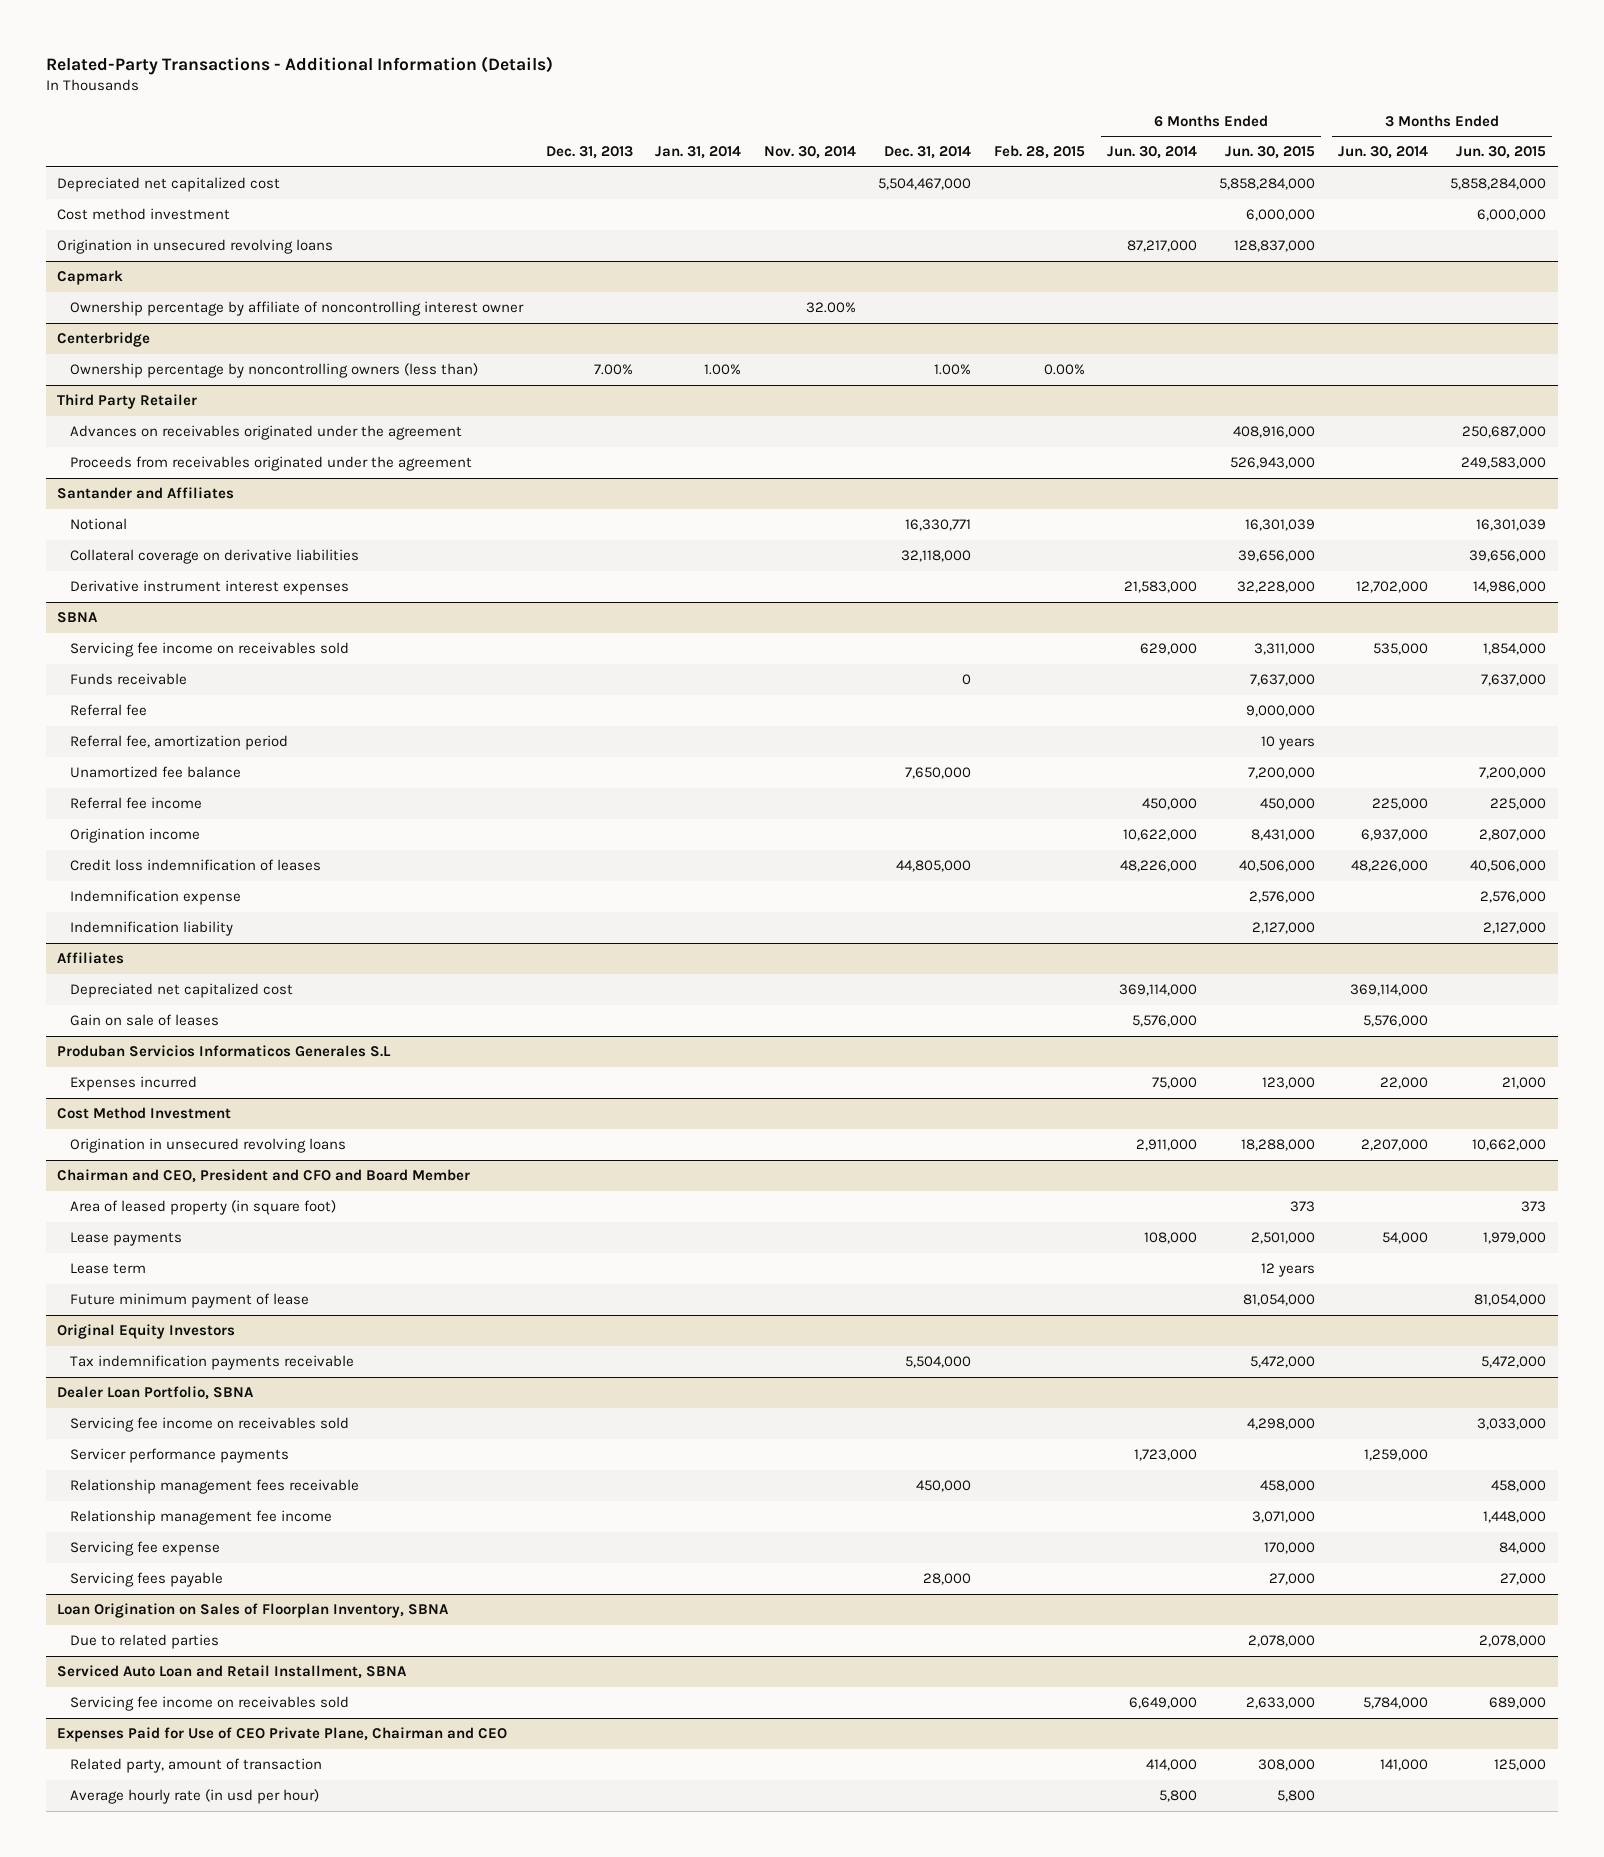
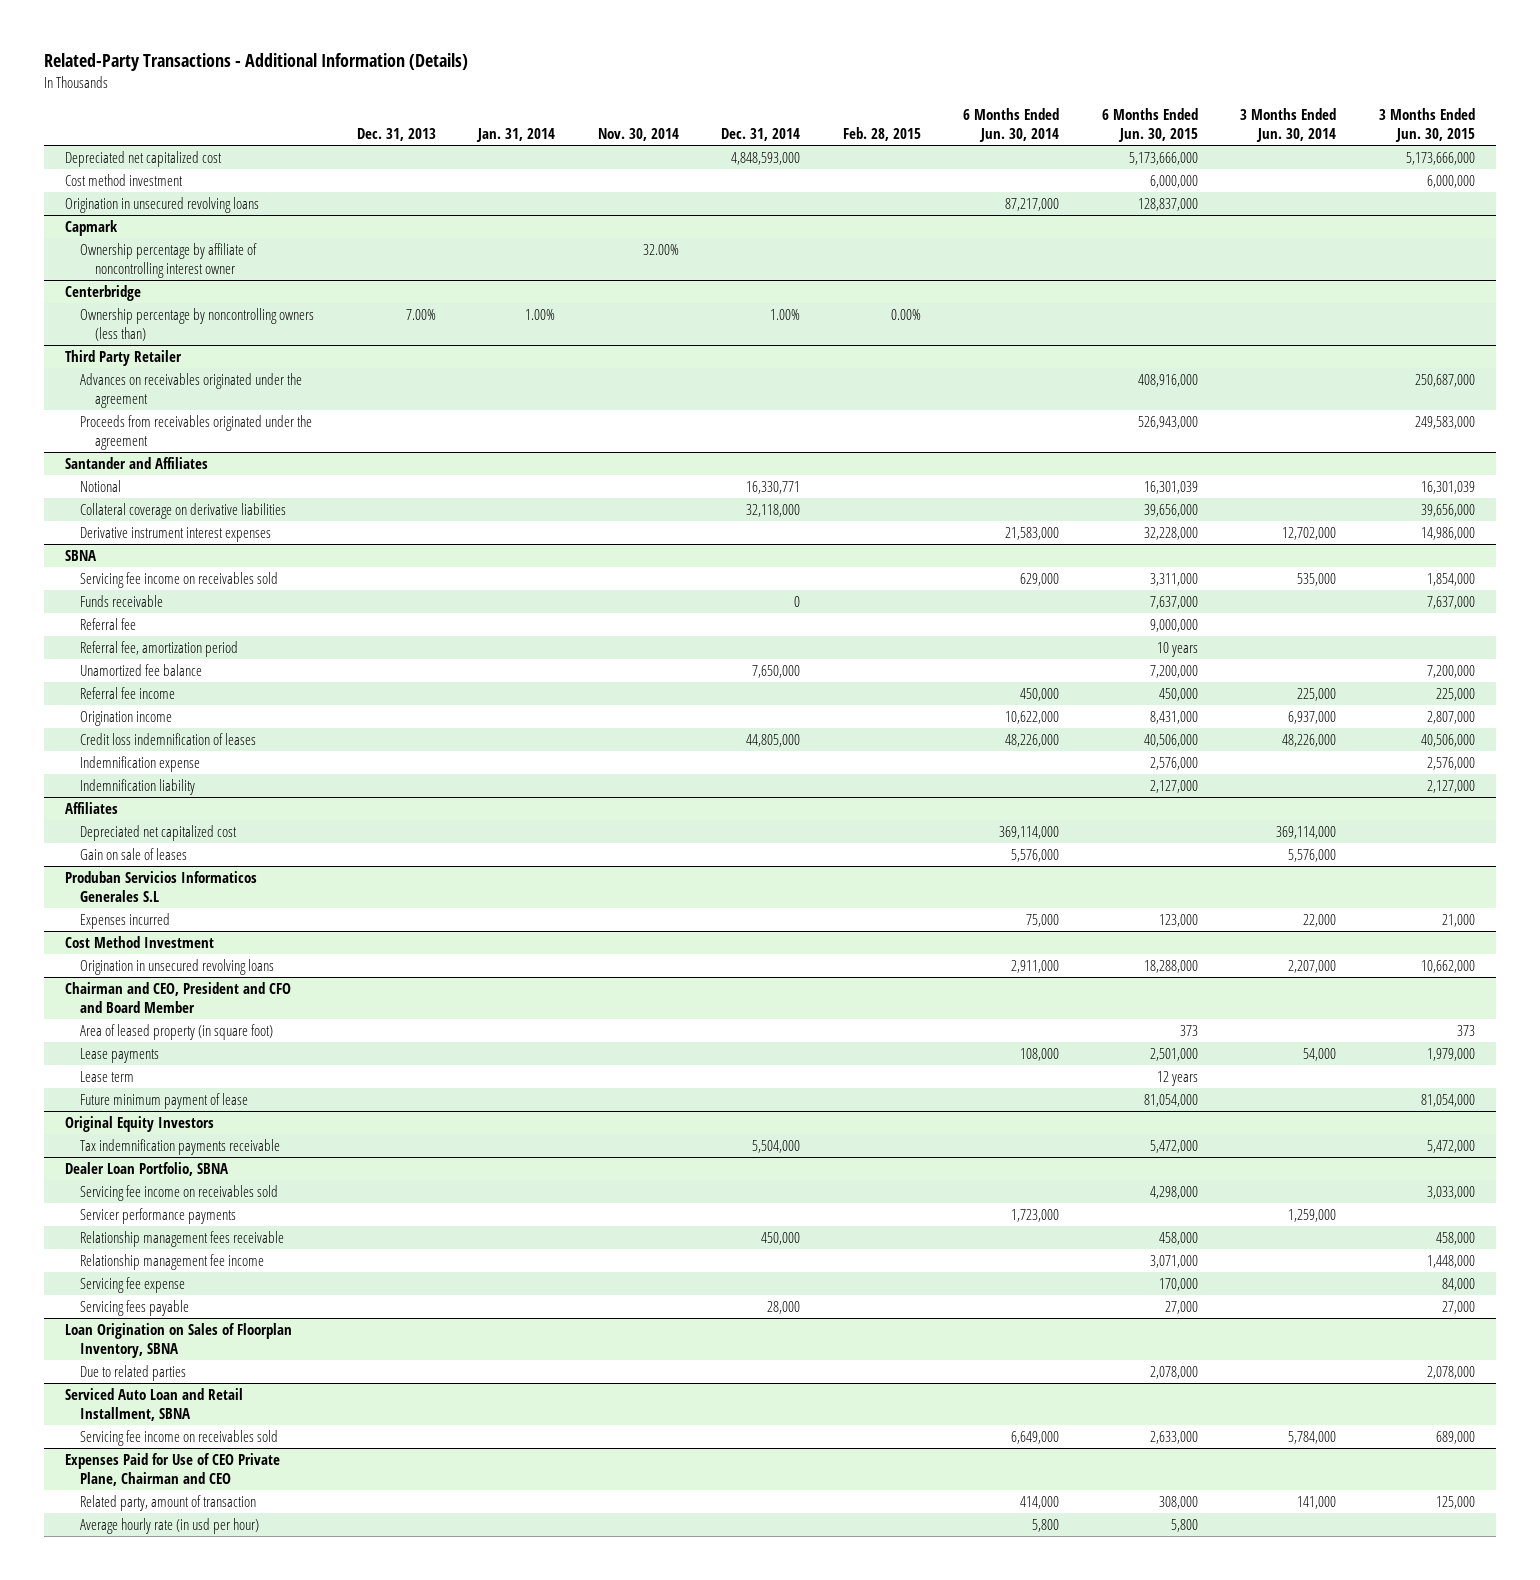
[878,178,972,191] 5,504,467,000 -> [731,152,801,166] 4,848,593,000
[1219,178,1316,191] 5,858,284,000 -> [1128,152,1198,166] 5,173,666,000
[1450,178,1547,191] 5,858,284,000 -> [1405,152,1475,166] 5,173,666,000

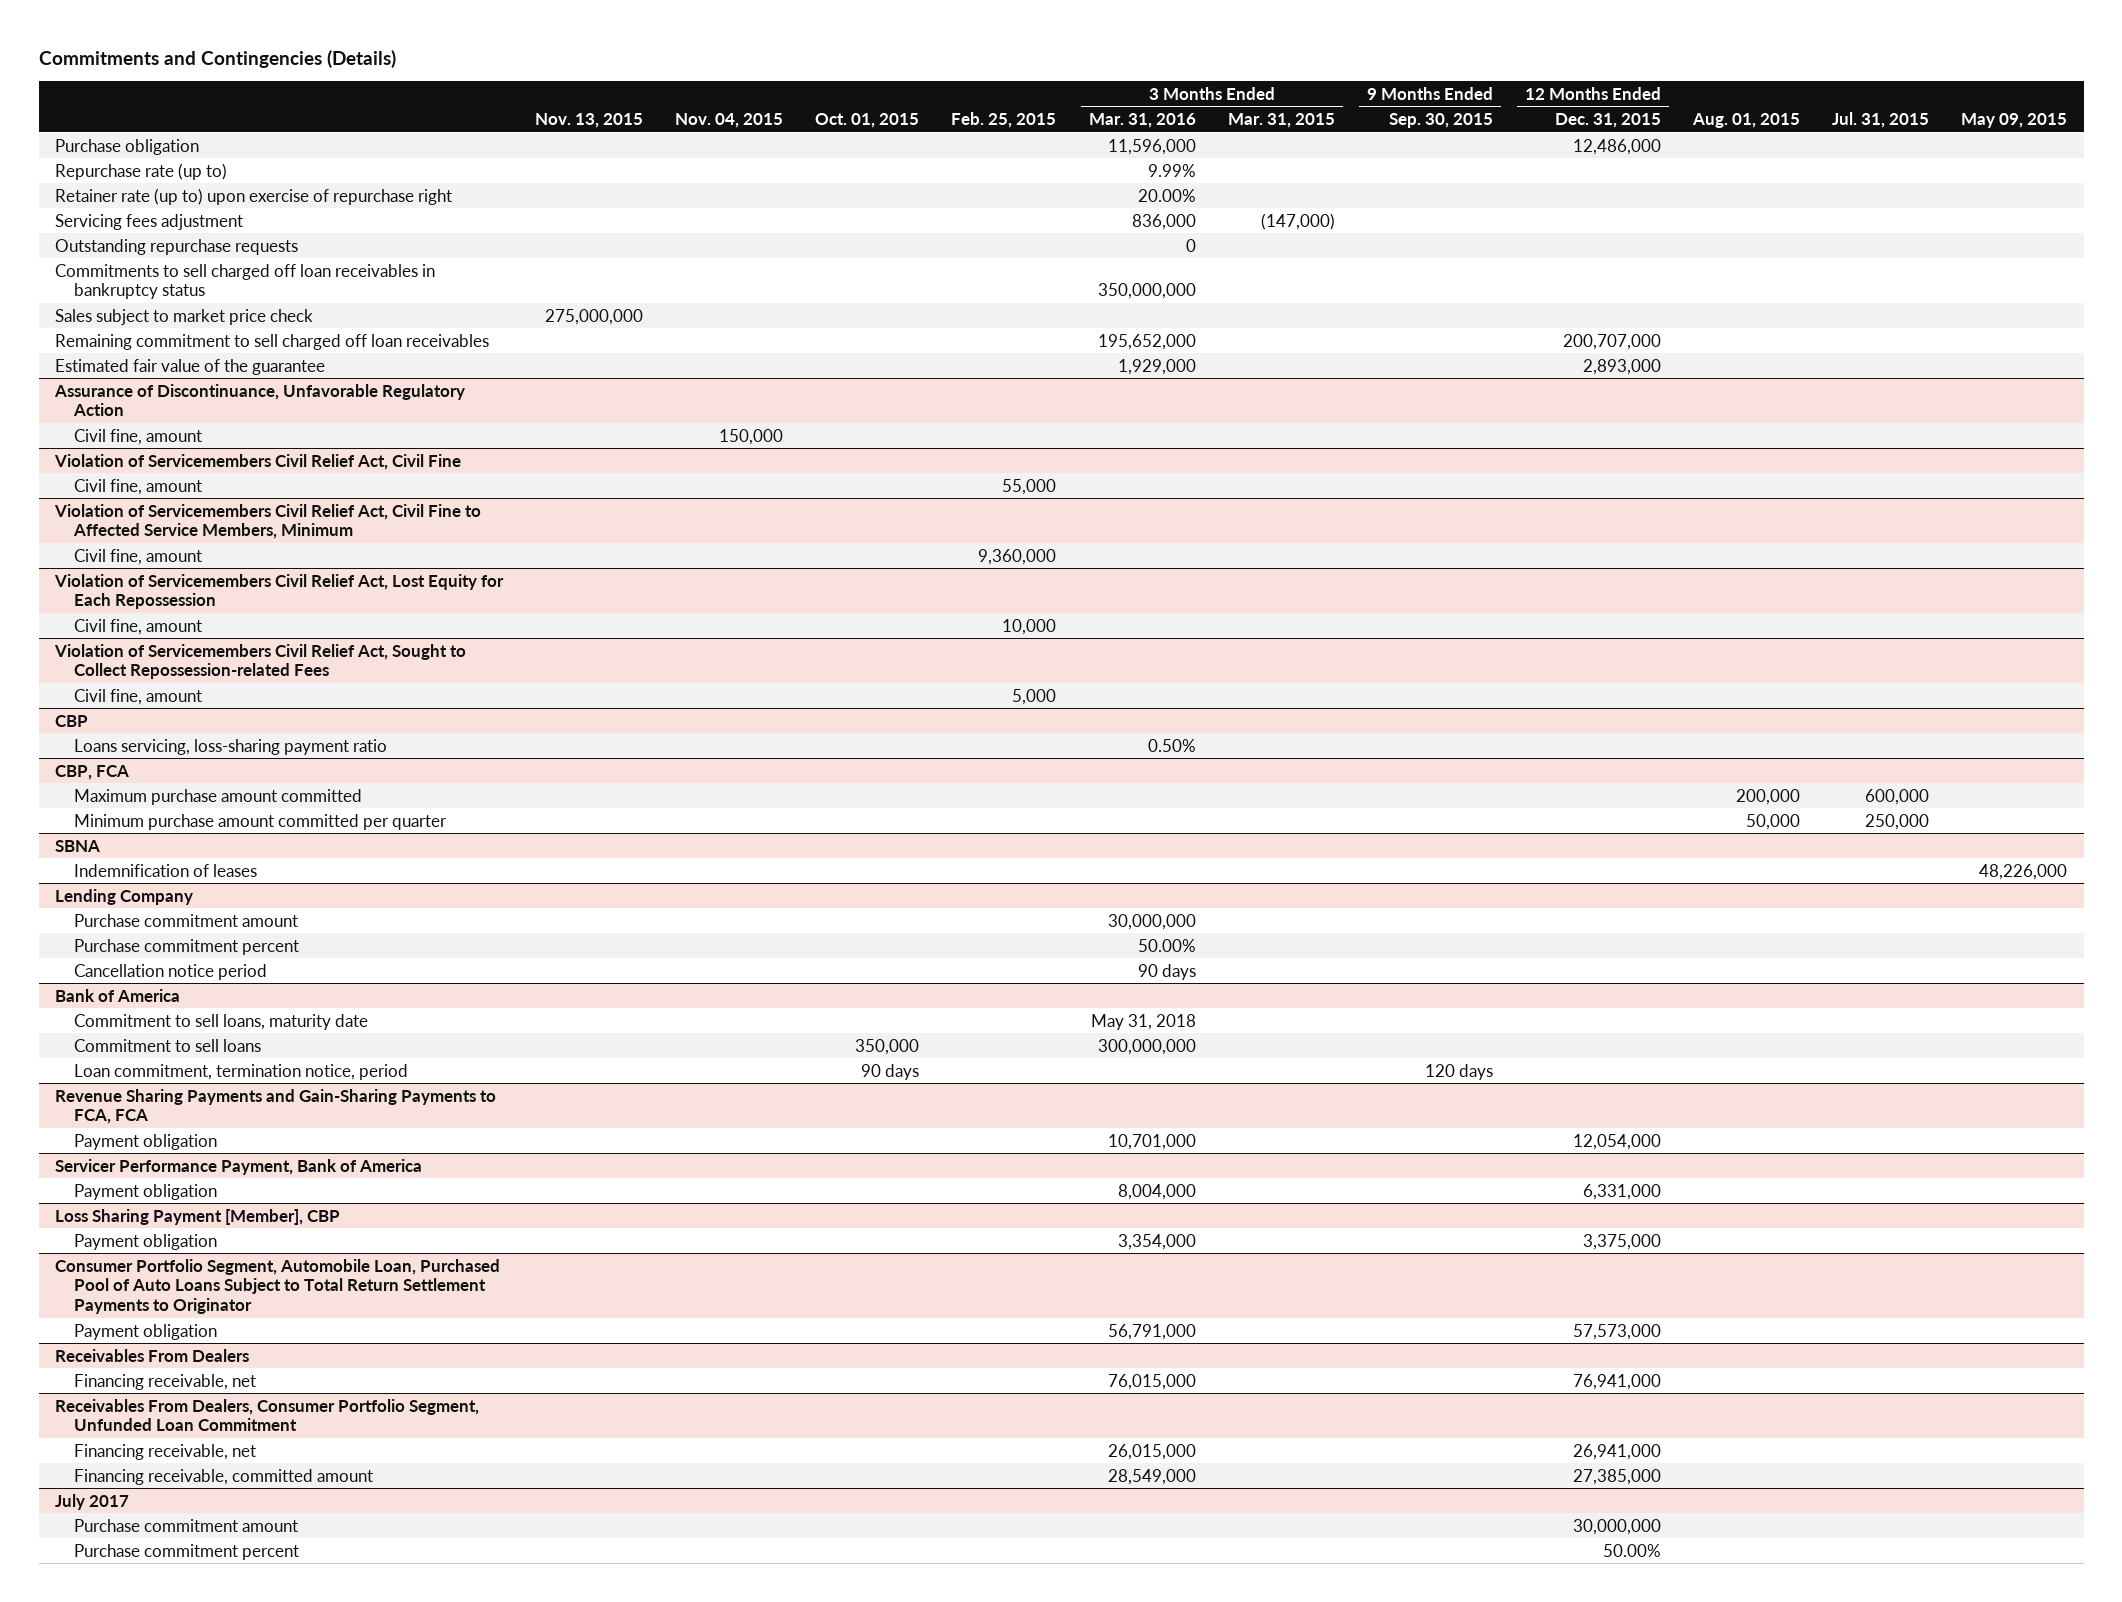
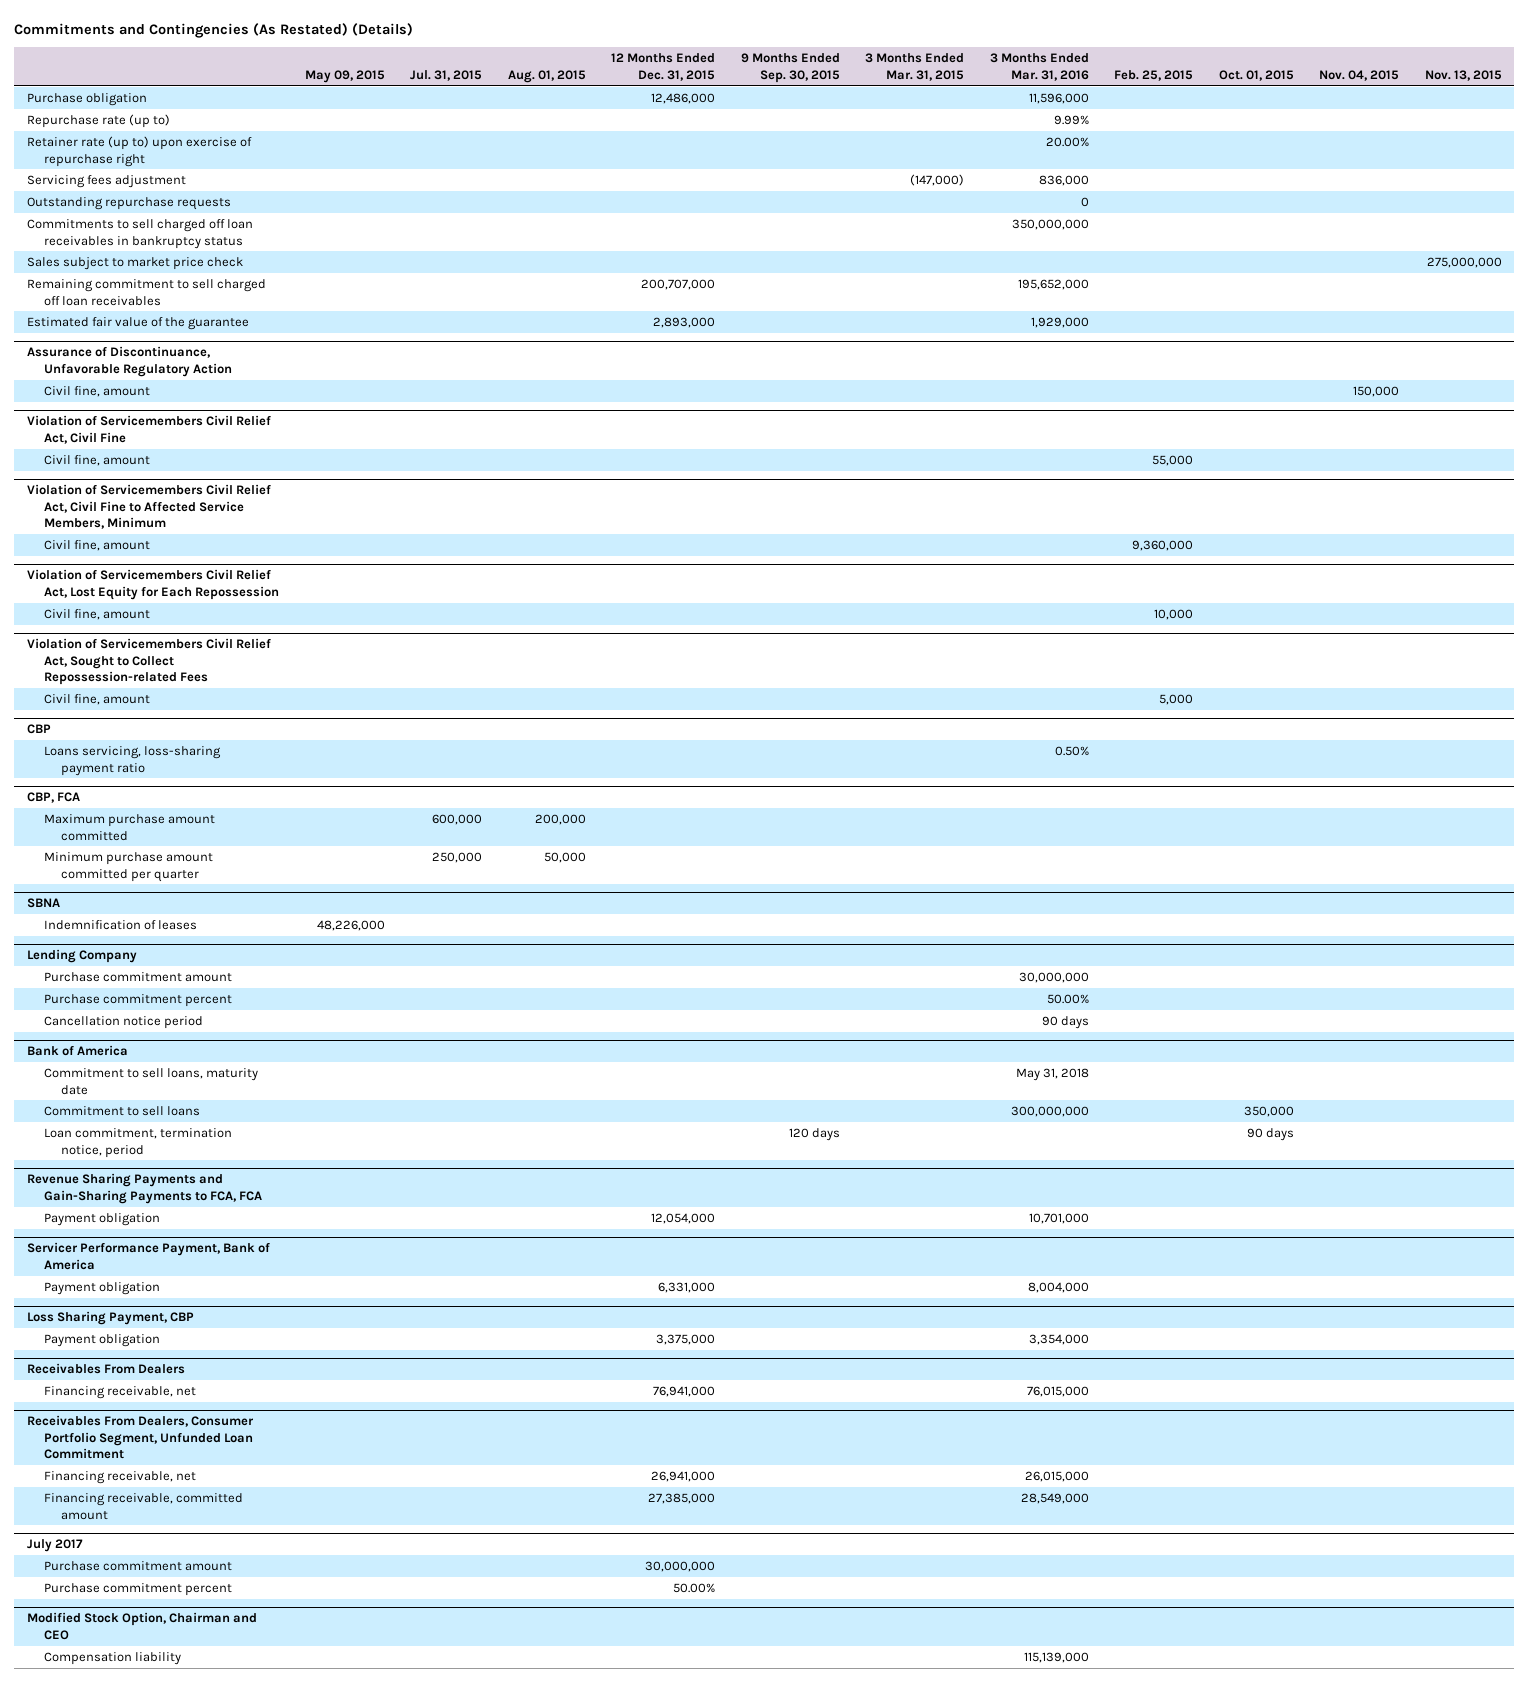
[38,49,396,68] Commitments and Contingencies (Details) -> [14,23,414,39] Commitments and Contingencies (As Restated) (Details)
[54,1208,340,1225] Loss Sharing Payment [Member], CBP -> [27,1311,195,1326] Loss Sharing Payment, CBP
[54,1258,500,1315] Consumer Portfolio Segment, Automobile Loan, Purchased Pool of Auto Loans Subject to Total Return Settlement Payments to Originator -> none
[74,1323,218,1340] Payment obligation -> none
none -> [27,1612,258,1640] Modified Stock Option, Chairman and CEO
none -> [44,1652,182,1666] Compensation liability

